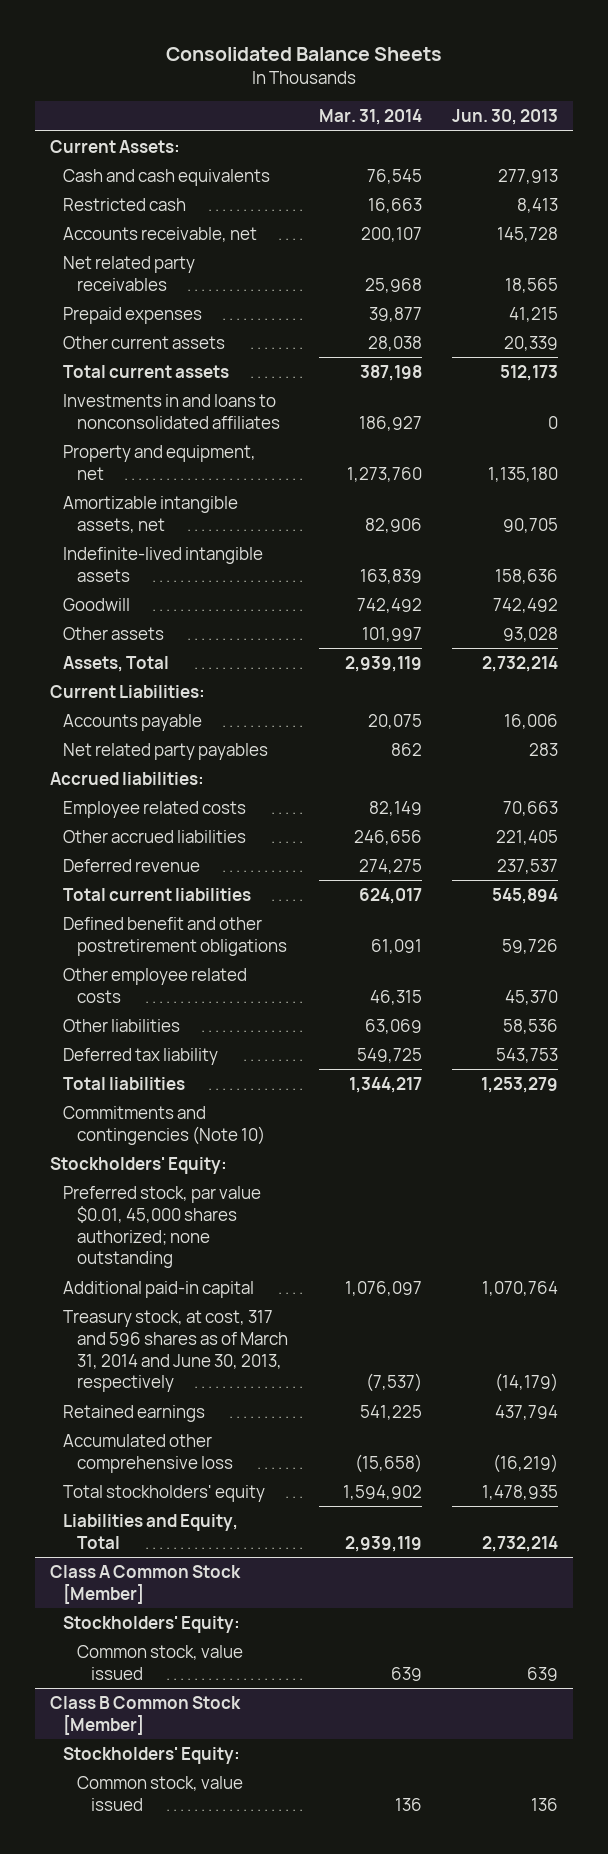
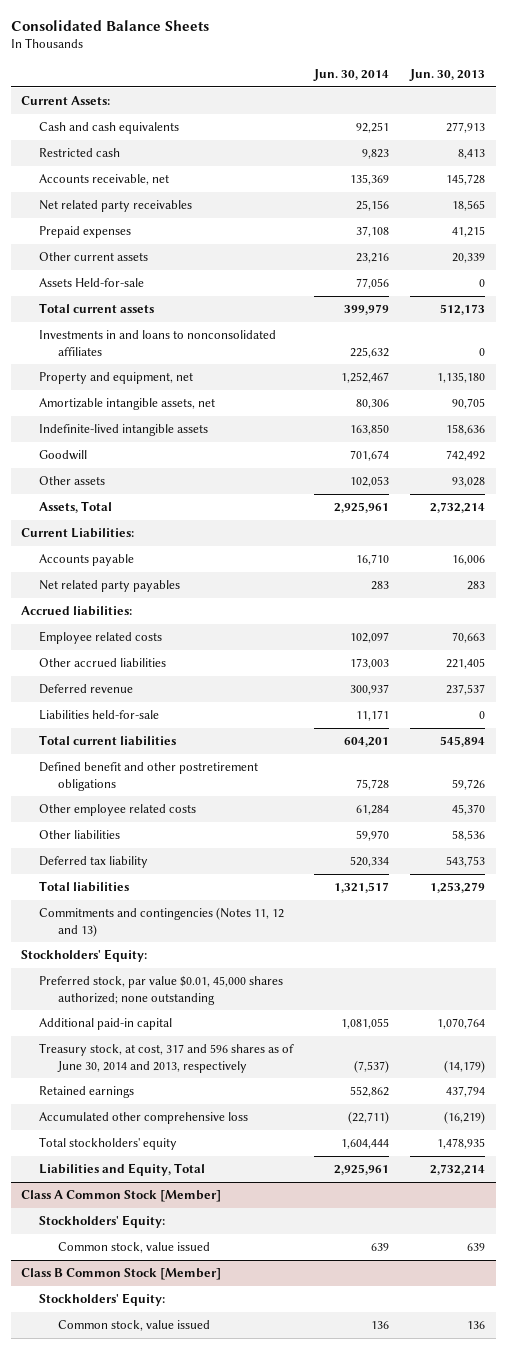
[318,109,422,126] Mar. 31, 2014 -> none
none -> [313,69,390,82] Jun. 30, 2014
none -> [39,278,145,288] Assets Held-for-sale
none -> [39,710,160,721] Liabilities held-for-sale
[63,1105,266,1145] Commitments and contingencies (Note 10) -> [39,907,285,937] Commitments and contingencies (Notes 11, 12 and 13)
[63,1309,289,1393] Treasury stock, at cost, 317 and 596 shares as of March 31, 2014 and June 30, 2013, respectively -> [39,1043,295,1073] Treasury stock, at cost, 317 and 596 shares as of June 30, 2014 and 2013, respectively

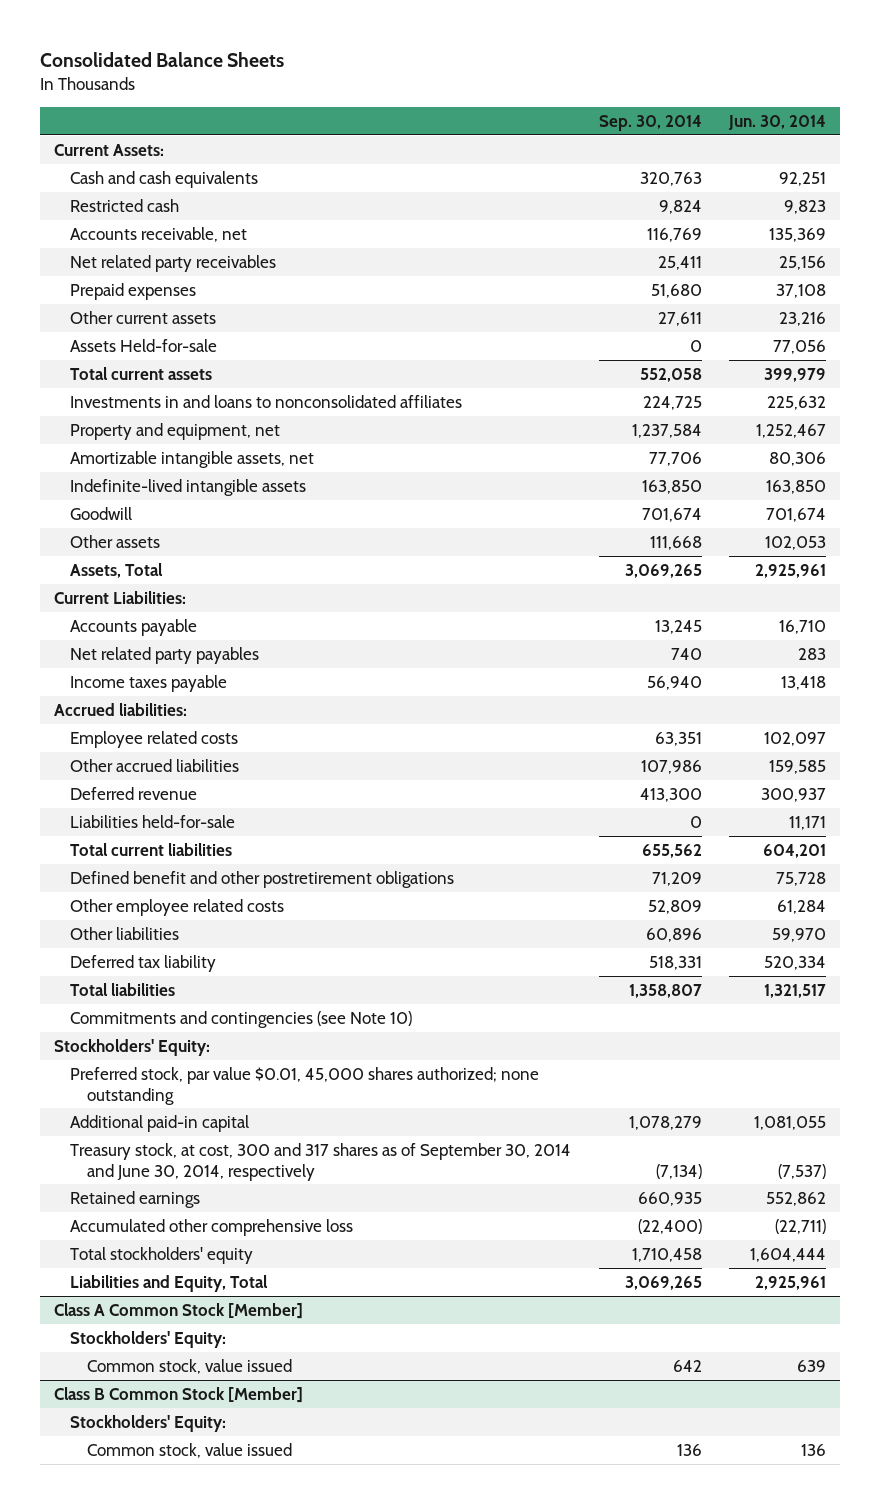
[409,69,486,82] Jun. 30, 2013 -> none
none -> [598,114,702,131] Sep. 30, 2014
none -> [70,674,228,692] Income taxes payable
[350,658,390,670] 173,003 -> [769,759,827,774] 159,585
[39,907,285,937] Commitments and contingencies (Notes 11, 12 and 13) -> [70,1010,413,1028] Commitments and contingencies (see Note 10)
[39,1043,295,1073] Treasury stock, at cost, 317 and 596 shares as of June 30, 2014 and 2013, respectively -> [70,1142,572,1181] Treasury stock, at cost, 300 and 317 shares as of September 30, 2014 and June 30, 2014, respectively

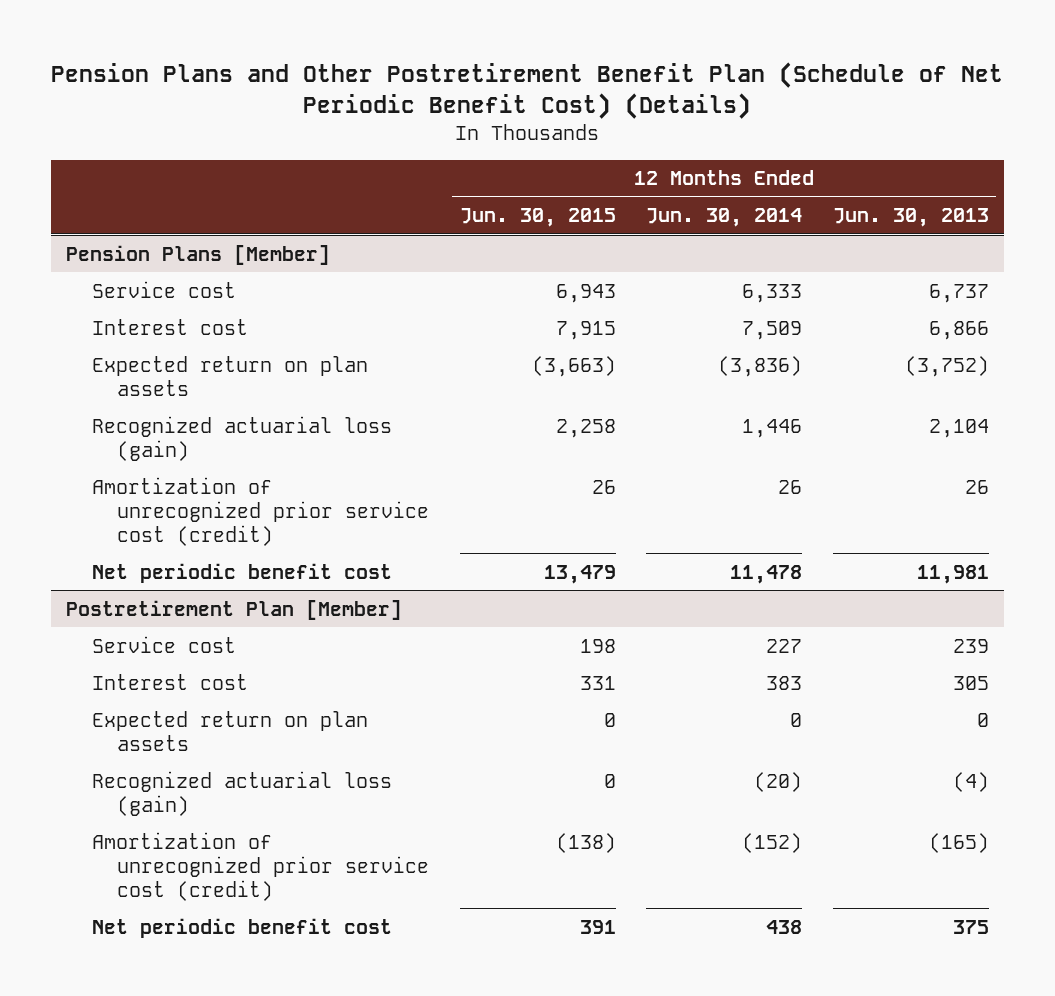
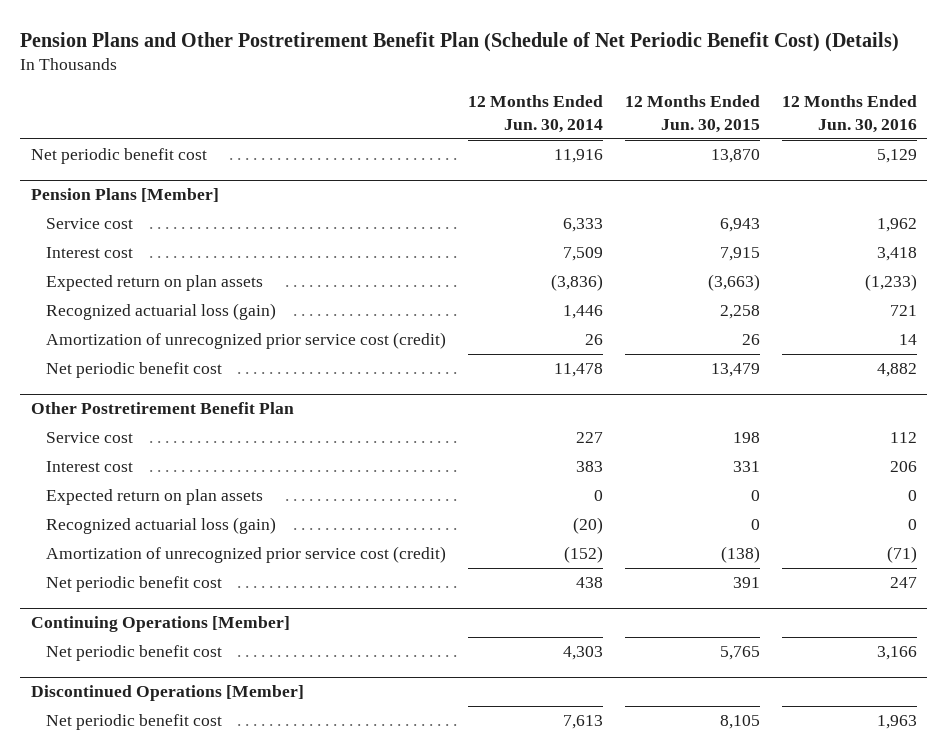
[832,208,989,228] Jun. 30, 2013 -> none
none -> [781,95,917,133] 12 Months Ended Jun. 30, 2016
none -> [30,148,207,165] Net periodic benefit cost
[66,599,403,620] Postretirement Plan [Member] -> [30,402,294,415] Other Postretirement Benefit Plan
none -> [30,616,290,633] Continuing Operations [Member]
none -> [46,645,223,662] Net periodic benefit cost
none -> [30,685,304,702] Discontinued Operations [Member]
none -> [46,714,223,731] Net periodic benefit cost

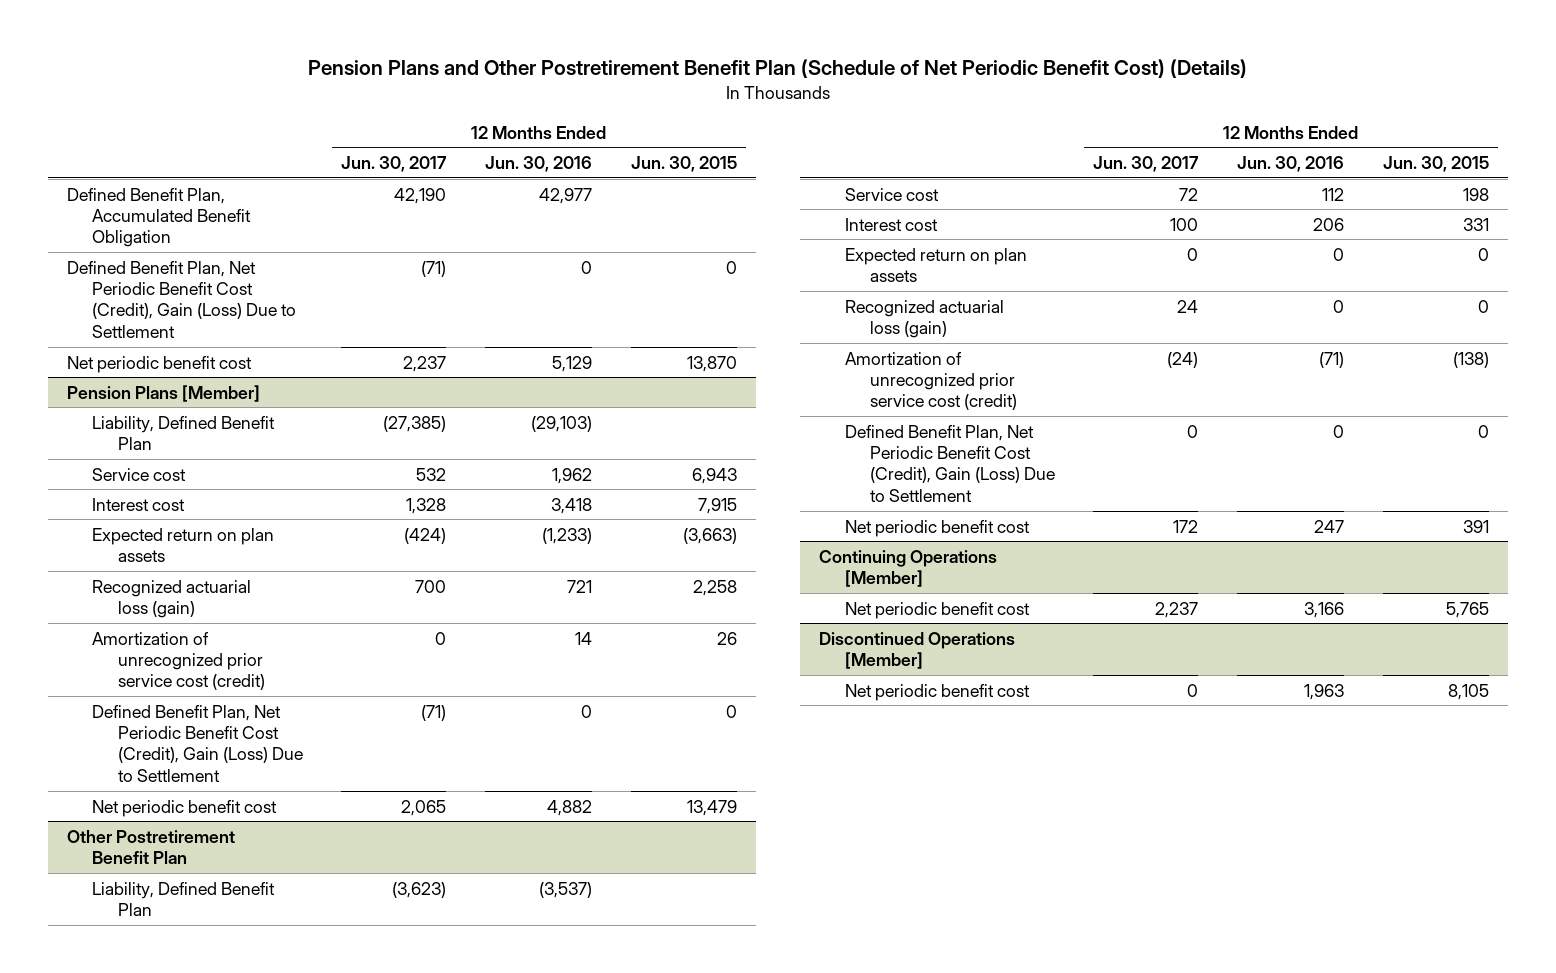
[468,95,604,133] 12 Months Ended Jun. 30, 2014 -> none
none -> [341,155,448,172] Jun. 30, 2017
none -> [67,187,252,248] Defined Benefit Plan, Accumulated Benefit Obligation
none -> [67,260,297,338] Defined Benefit Plan, Net Periodic Benefit Cost (Credit), Gain (Loss) Due to Settlement
none -> [92,415,276,451] Liability, Defined Benefit Plan
none -> [92,704,303,782] Defined Benefit Plan, Net Periodic Benefit Cost (Credit), Gain (Loss) Due to Settlement
none -> [92,881,276,917] Liability, Defined Benefit Plan
none -> [844,424,1055,502] Defined Benefit Plan, Net Periodic Benefit Cost (Credit), Gain (Loss) Due to Settlement

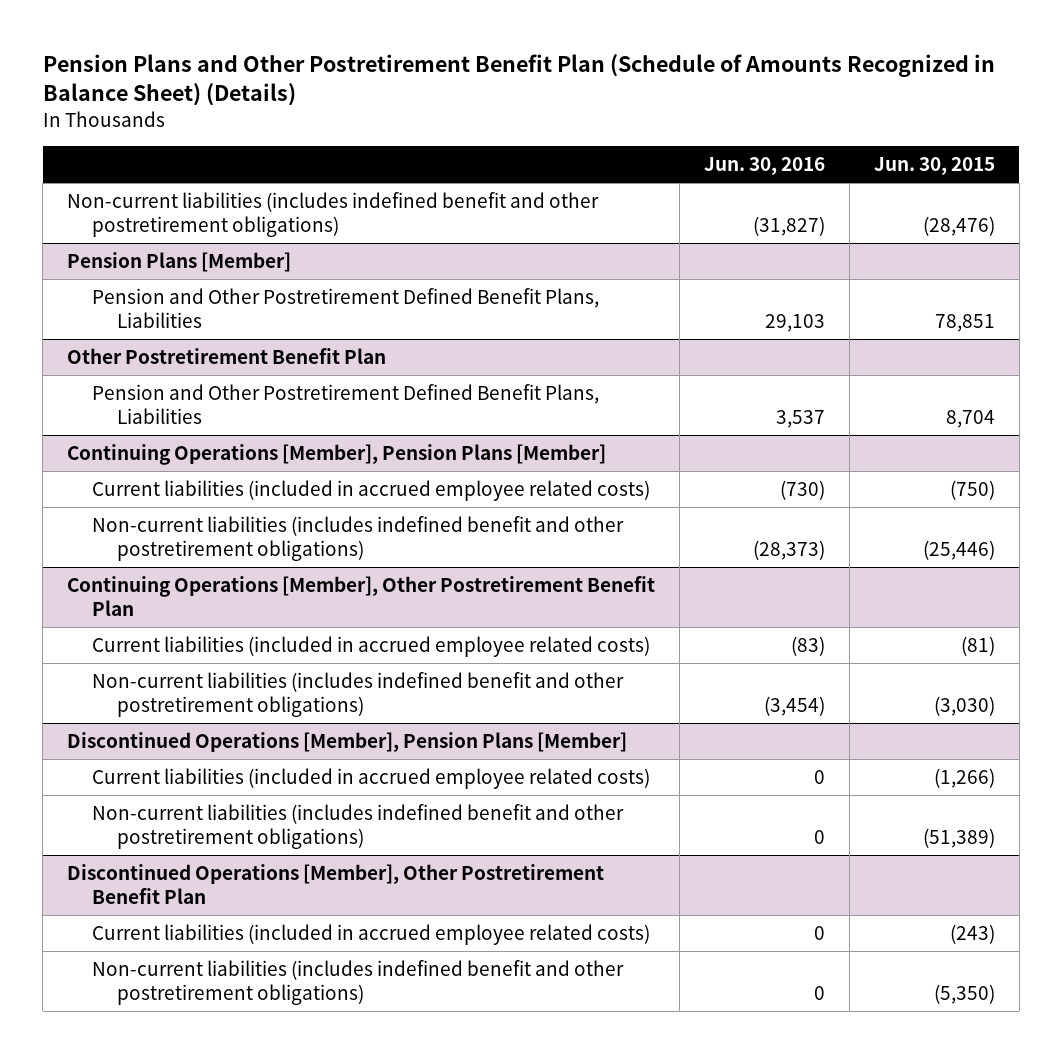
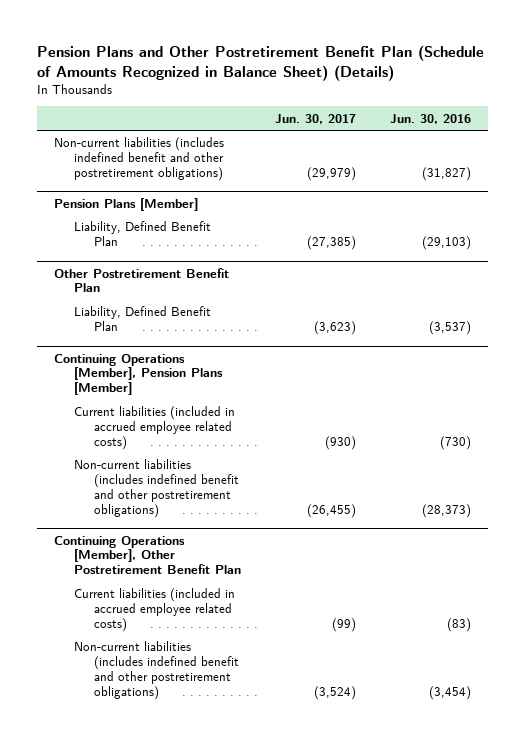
[873,156,995,175] Jun. 30, 2015 -> none
none -> [275,113,357,124] Jun. 30, 2017
[92,288,600,328] Pension and Other Postretirement Defined Benefit Plans, Liabilities -> [74,221,212,247] Liability, Defined Benefit Plan
[764,313,825,332] 29,103 -> [421,236,471,251] (29,103)
[92,384,600,424] Pension and Other Postretirement Defined Benefit Plans, Liabilities -> [74,306,212,332] Liability, Defined Benefit Plan
[775,409,825,428] 3,537 -> [428,321,471,336] (3,537)
[67,732,628,753] Discontinued Operations [Member], Pension Plans [Member] -> none
[92,768,651,790] Current liabilities (included in accrued employee related costs) -> none
[92,804,625,849] Non-current liabilities (includes indefined benefit and other postretirement obligations) -> none
[67,864,605,904] Discontinued Operations [Member], Other Postretirement Benefit Plan -> none
[92,924,651,946] Current liabilities (included in accrued employee related costs) -> none
[92,960,625,1005] Non-current liabilities (includes indefined benefit and other postretirement obligations) -> none

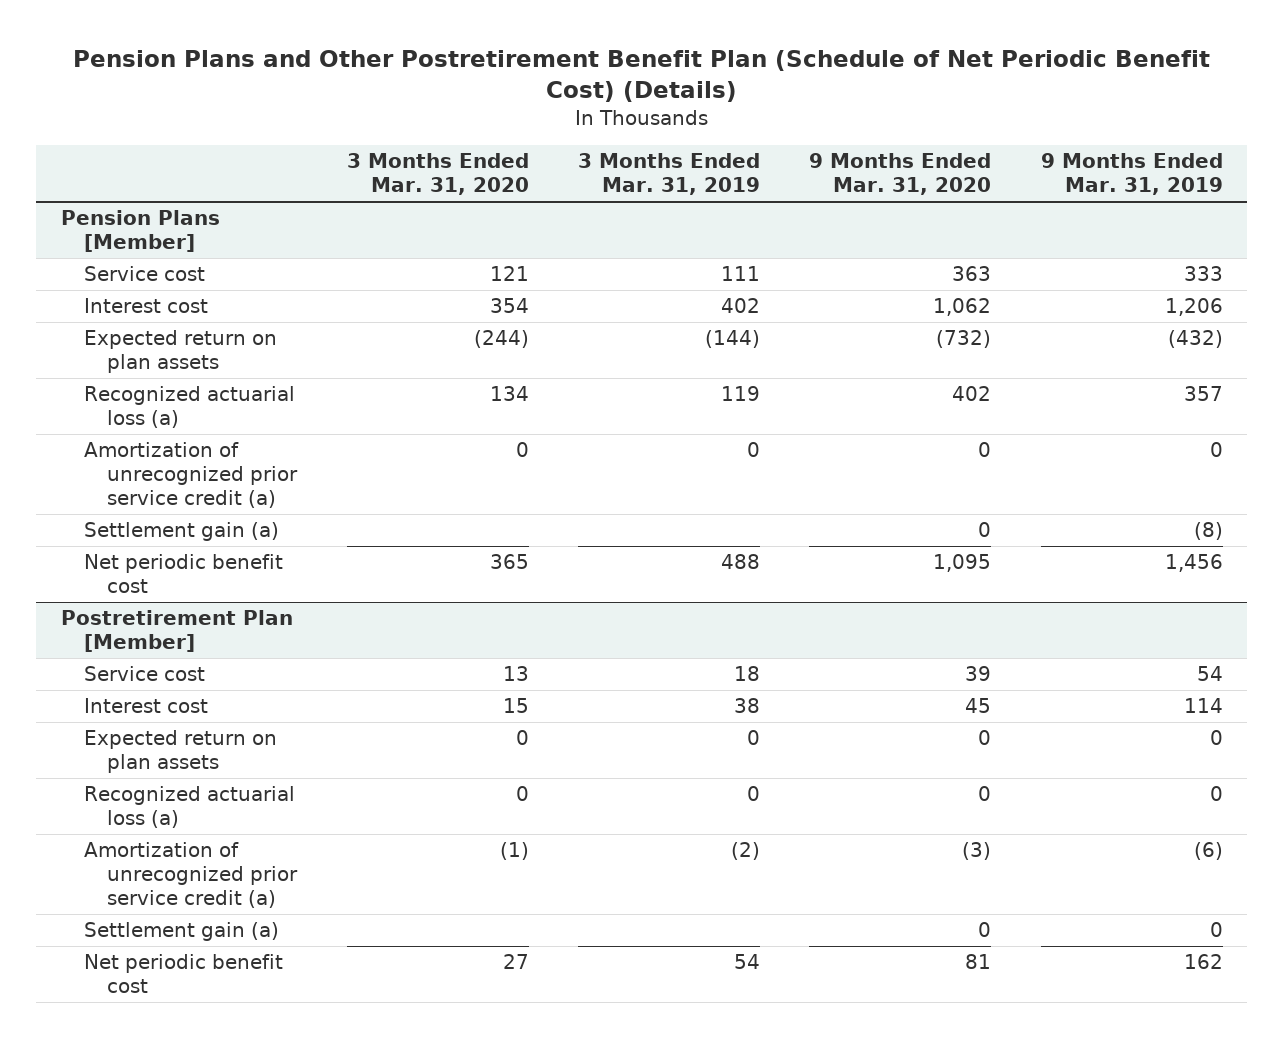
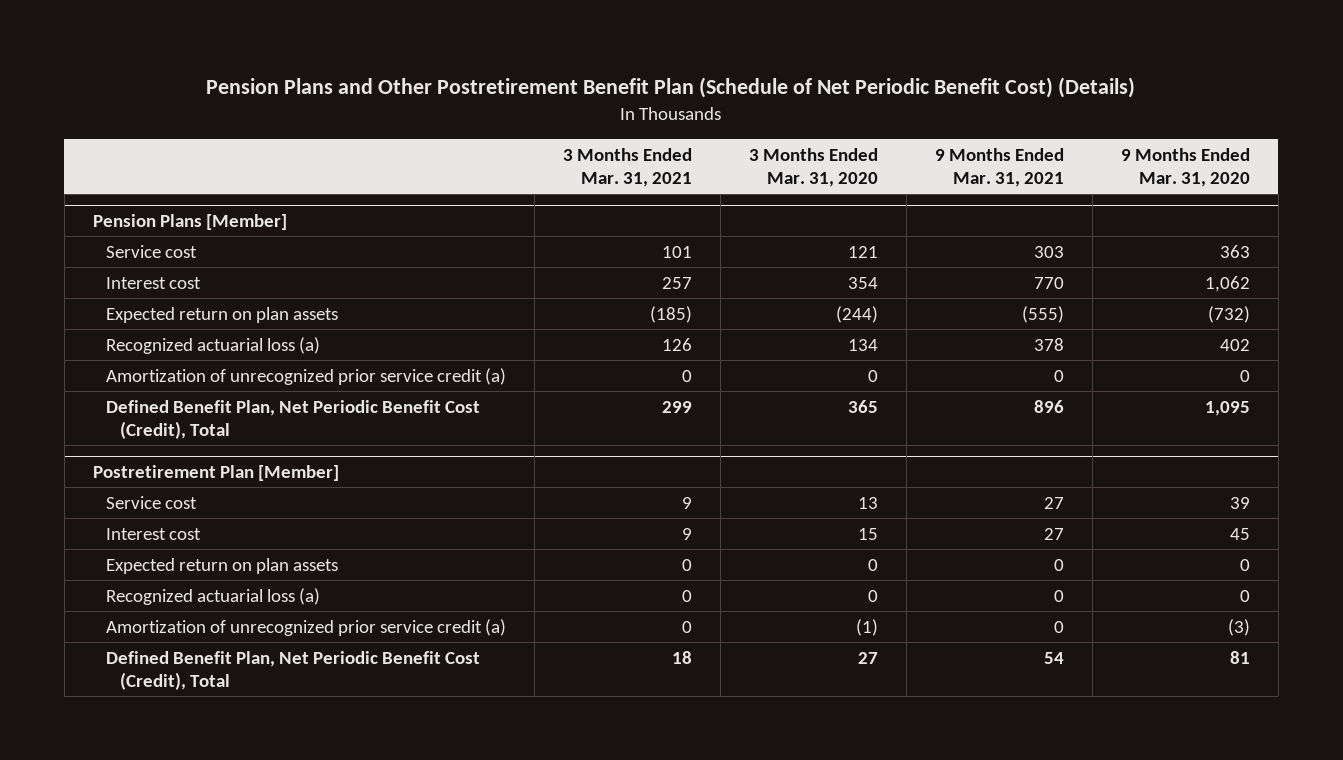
[578,153,761,196] 3 Months Ended Mar. 31, 2019 -> none
[1040,153,1223,196] 9 Months Ended Mar. 31, 2019 -> none
none -> [563,147,693,188] 3 Months Ended Mar. 31, 2021
none -> [935,147,1065,188] 9 Months Ended Mar. 31, 2021
[84,522,280,542] Settlement gain (a) -> none
[84,554,284,594] Net periodic benefit cost -> [106,399,481,440] Defined Benefit Plan, Net Periodic Benefit Cost (Credit), Total
[84,922,280,942] Settlement gain (a) -> none
[84,954,284,994] Net periodic benefit cost -> [106,650,481,691] Defined Benefit Plan, Net Periodic Benefit Cost (Credit), Total

